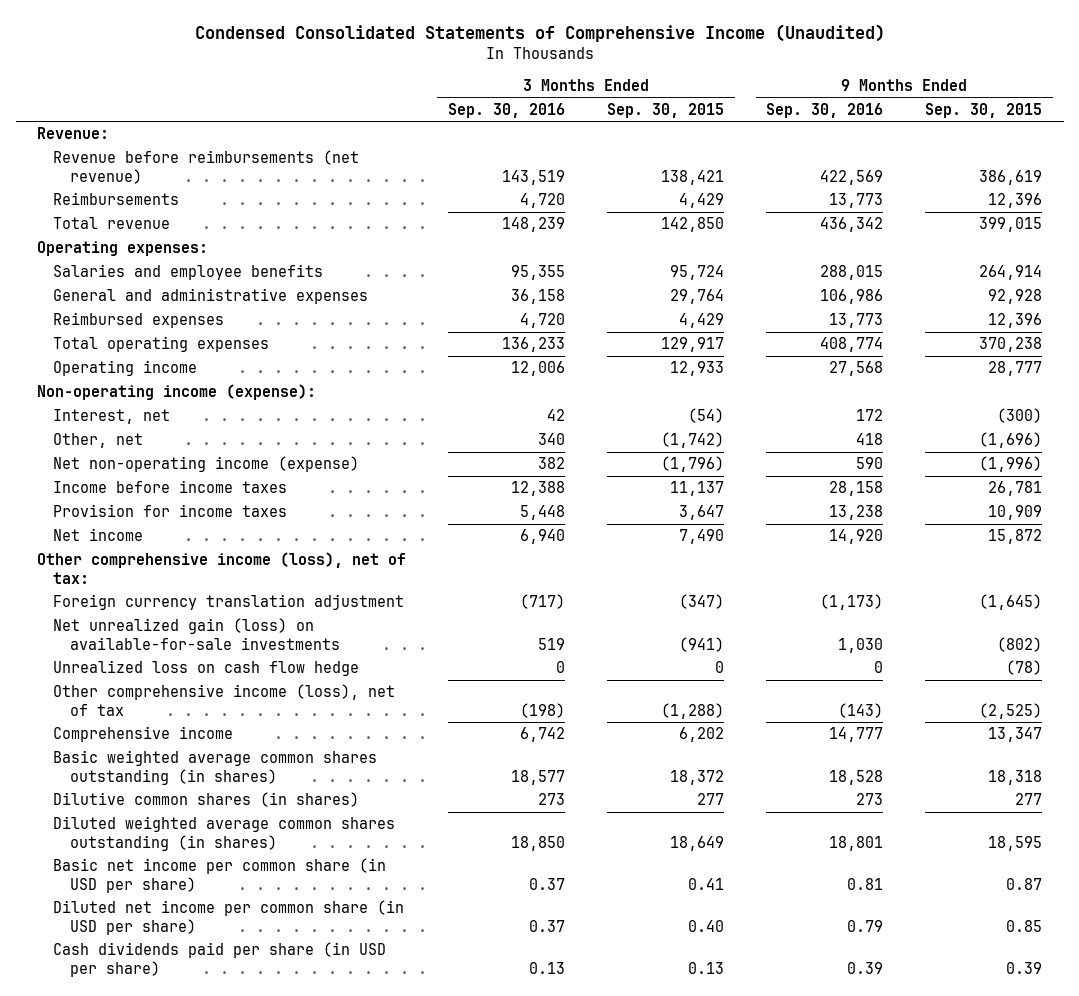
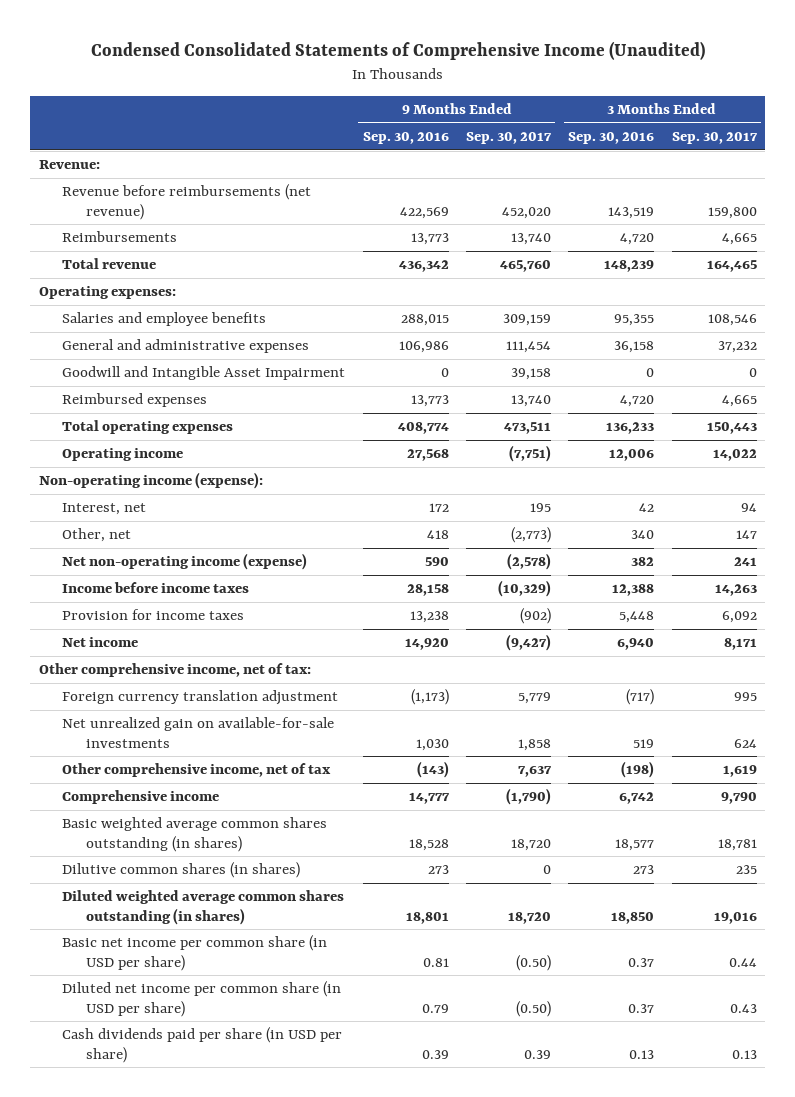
[607,102,725,118] Sep. 30, 2015 -> none
[925,102,1043,118] Sep. 30, 2015 -> none
none -> [465,131,552,144] Sep. 30, 2017
none -> [671,131,758,144] Sep. 30, 2017
none -> [62,366,346,381] Goodwill and Intangible Asset Impairment
[36,552,406,584] Other comprehensive income (loss), net of tax: -> [38,663,311,678] Other comprehensive income, net of tax:
[53,660,360,677] Unrealized loss on cash flow hedge -> none
[53,618,340,650] Net unrealized gain (loss) on available-for-sale investments -> [62,717,335,748] Net unrealized gain on available-for-sale investments
[53,684,396,716] Other comprehensive income (loss), net of tax -> [62,763,332,778] Other comprehensive income, net of tax

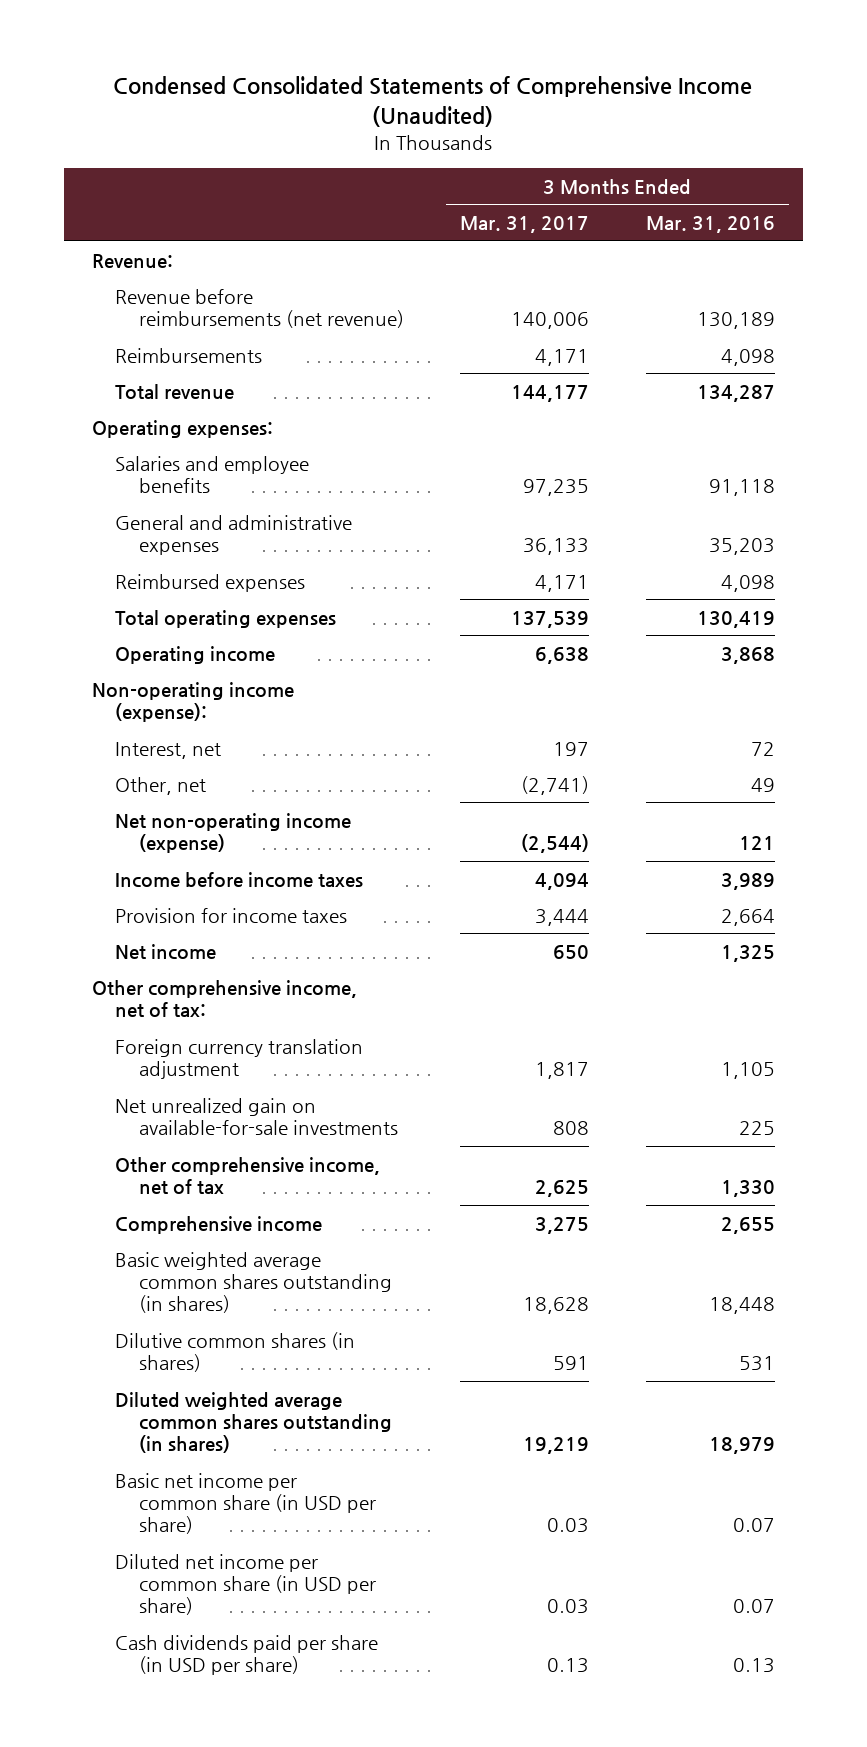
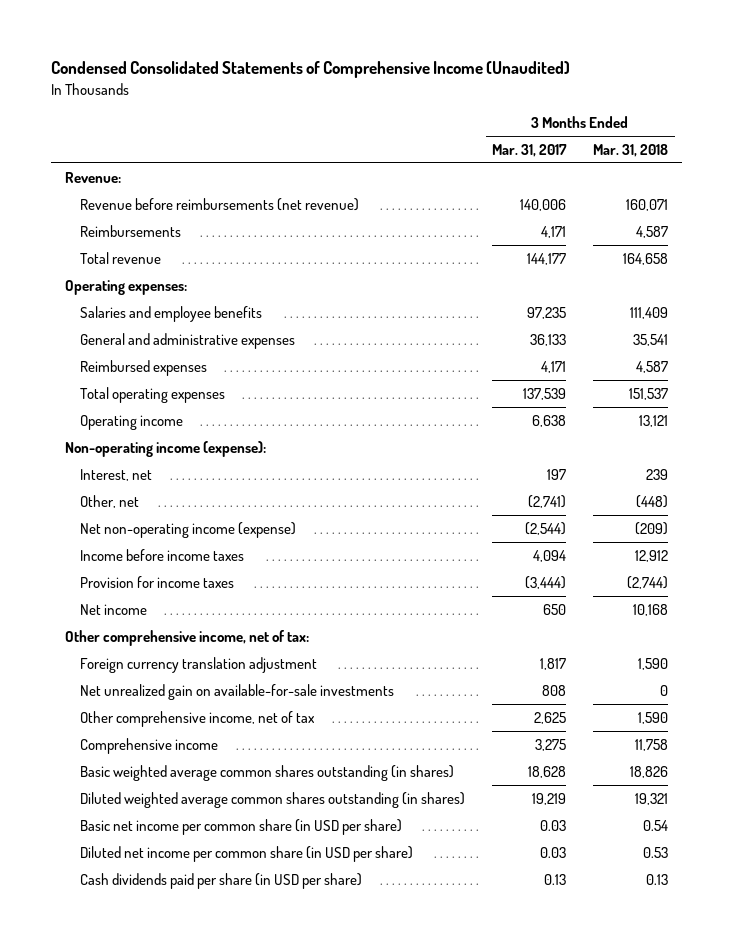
[645,216,775,234] Mar. 31, 2016 -> none
none -> [593,144,669,158] Mar. 31, 2018
[535,908,590,926] 3,444 -> [525,575,567,589] (3,444)
[115,1331,356,1373] Dilutive common shares (in shares) -> none

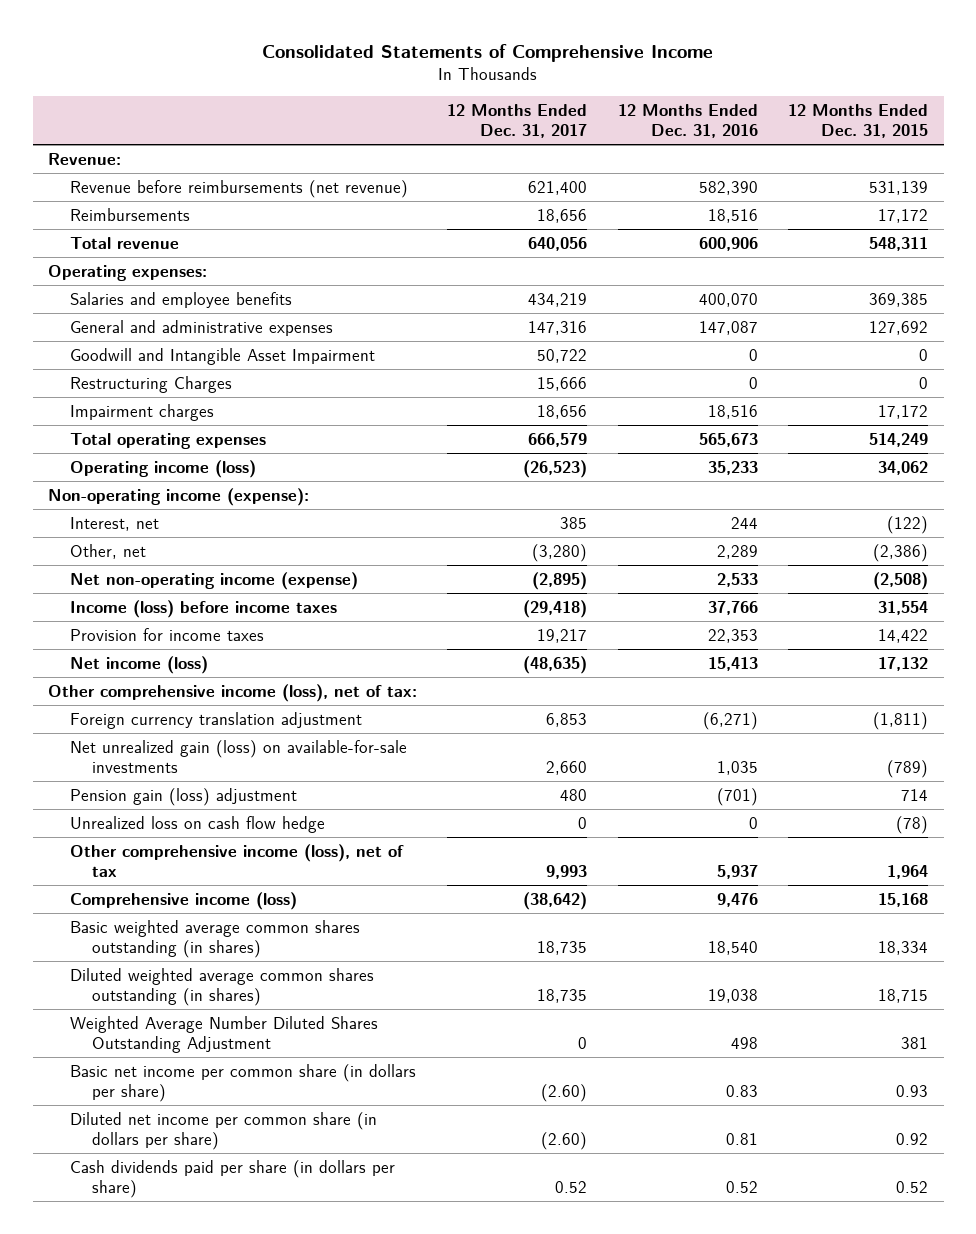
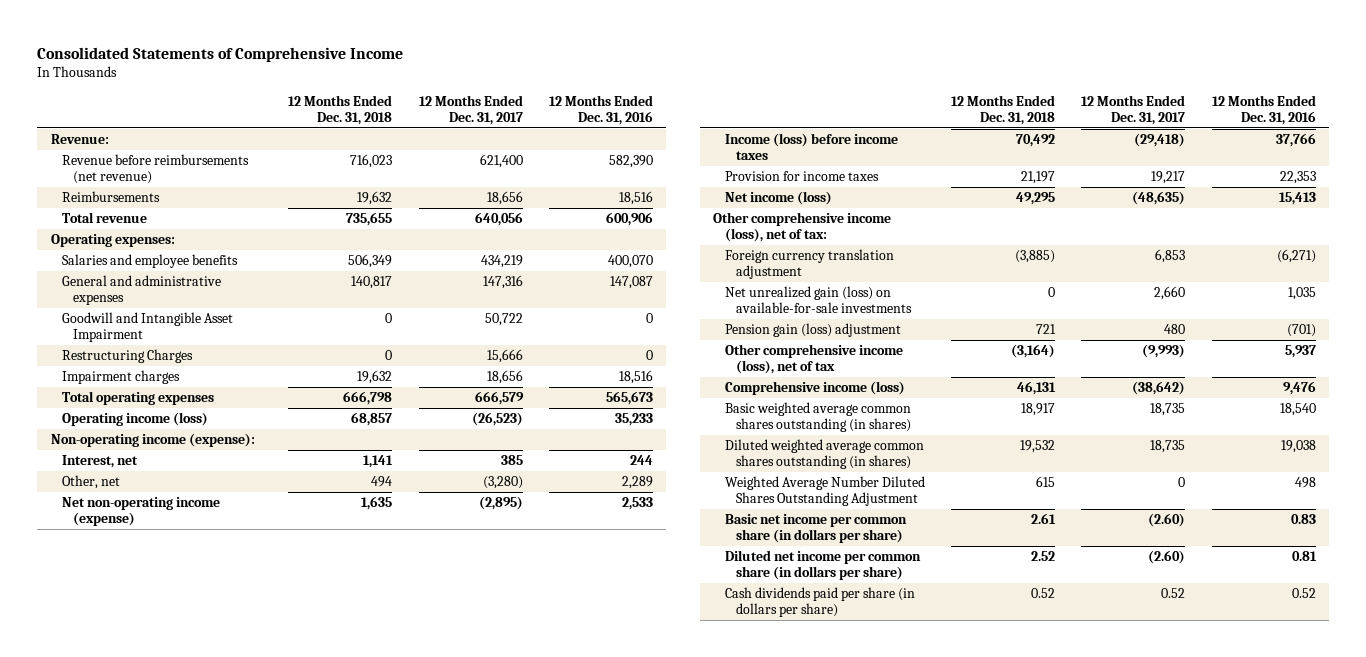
[788,103,929,138] 12 Months Ended Dec. 31, 2015 -> none
none -> [288,94,393,126] 12 Months Ended Dec. 31, 2018
[69,815,325,833] Unrealized loss on cash flow hedge -> none
[546,864,588,879] 9,993 -> [1142,343,1186,358] (9,993)

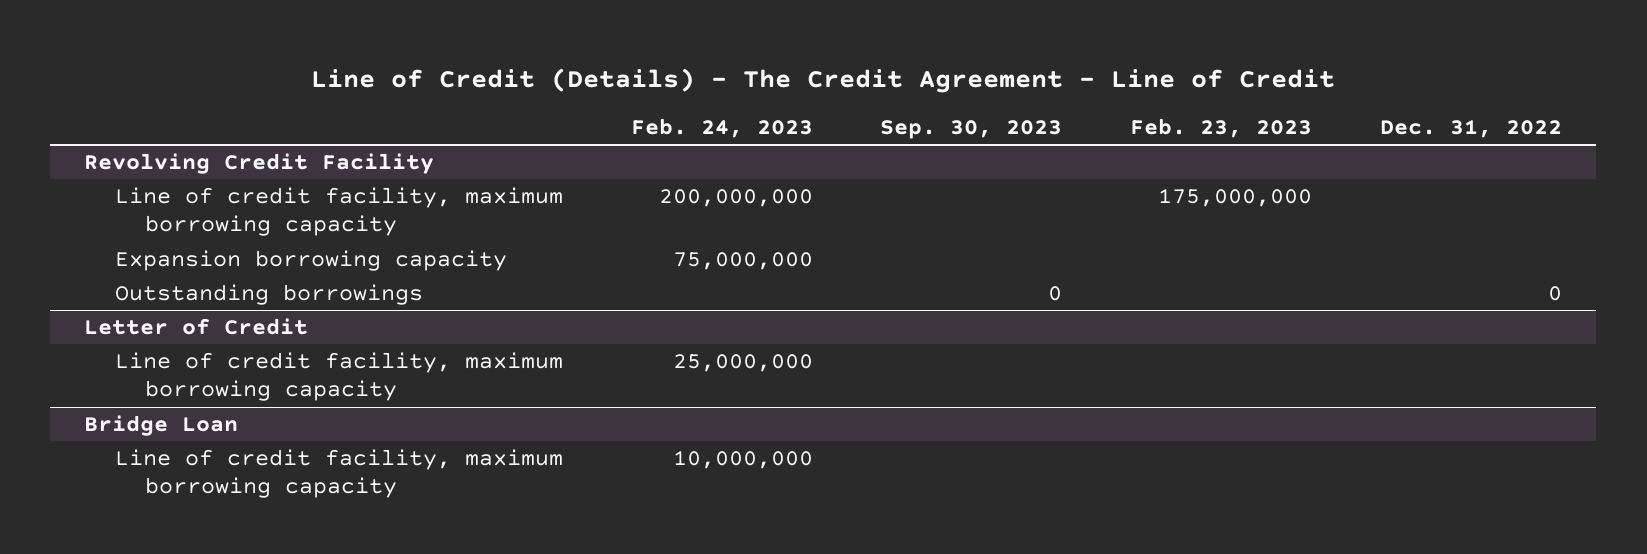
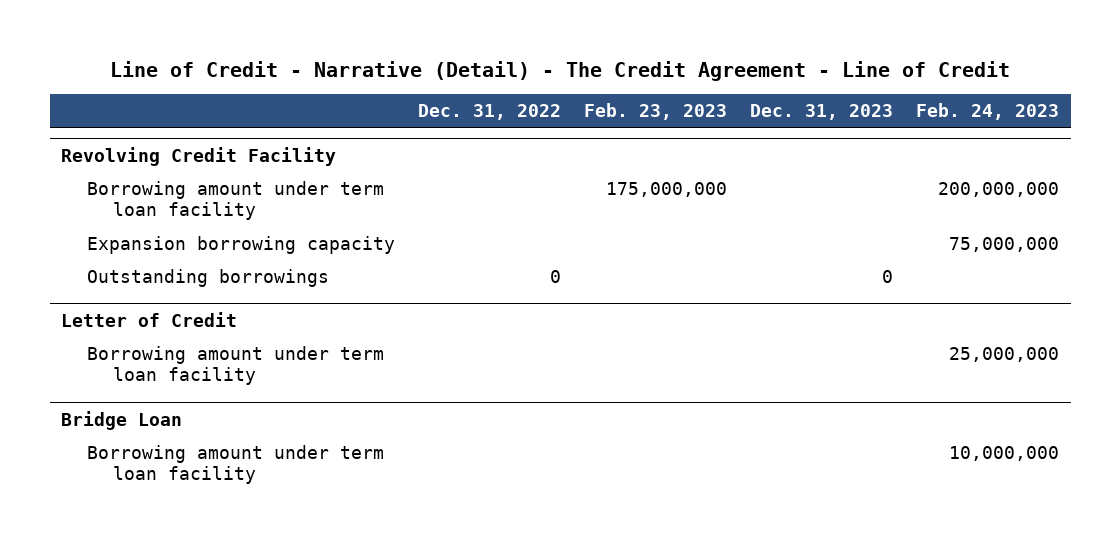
[311,67,1336,93] Line of Credit (Details) - The Credit Agreement - Line of Credit -> [110,60,1011,81] Line of Credit - Narrative (Detail) - The Credit Agreement - Line of Credit
[880,120,1063,140] Sep. 30, 2023 -> none
none -> [749,104,893,121] Dec. 31, 2023
[114,187,563,237] Line of credit facility, maximum borrowing capacity -> [86,180,384,221] Borrowing amount under term loan facility
[114,352,563,402] Line of credit facility, maximum borrowing capacity -> [86,345,384,386] Borrowing amount under term loan facility
[114,449,563,499] Line of credit facility, maximum borrowing capacity -> [86,444,384,485] Borrowing amount under term loan facility

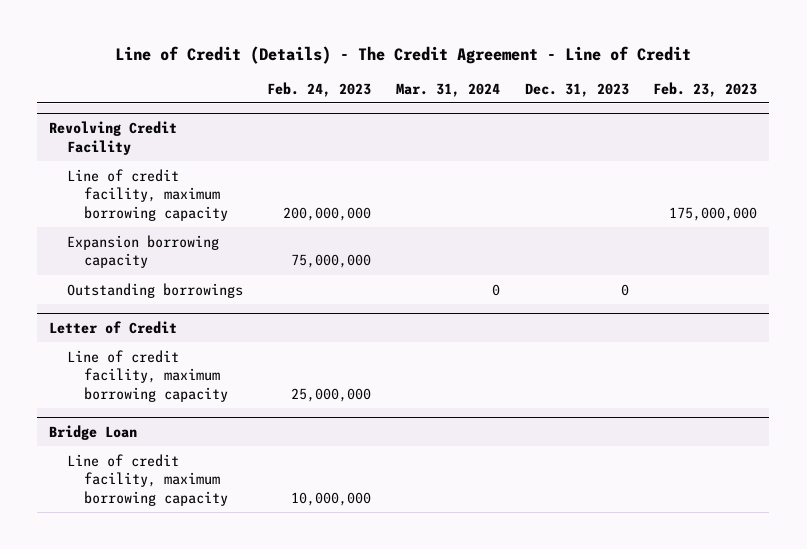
[110,60,1011,81] Line of Credit - Narrative (Detail) - The Credit Agreement - Line of Credit -> [115,45,692,64] Line of Credit (Details) - The Credit Agreement - Line of Credit
[417,104,561,121] Dec. 31, 2022 -> none
none -> [396,82,501,97] Mar. 31, 2024
[86,180,384,221] Borrowing amount under term loan facility -> [66,168,229,221] Line of credit facility, maximum borrowing capacity
[86,345,384,386] Borrowing amount under term loan facility -> [66,349,229,402] Line of credit facility, maximum borrowing capacity
[86,444,384,485] Borrowing amount under term loan facility -> [66,453,229,506] Line of credit facility, maximum borrowing capacity

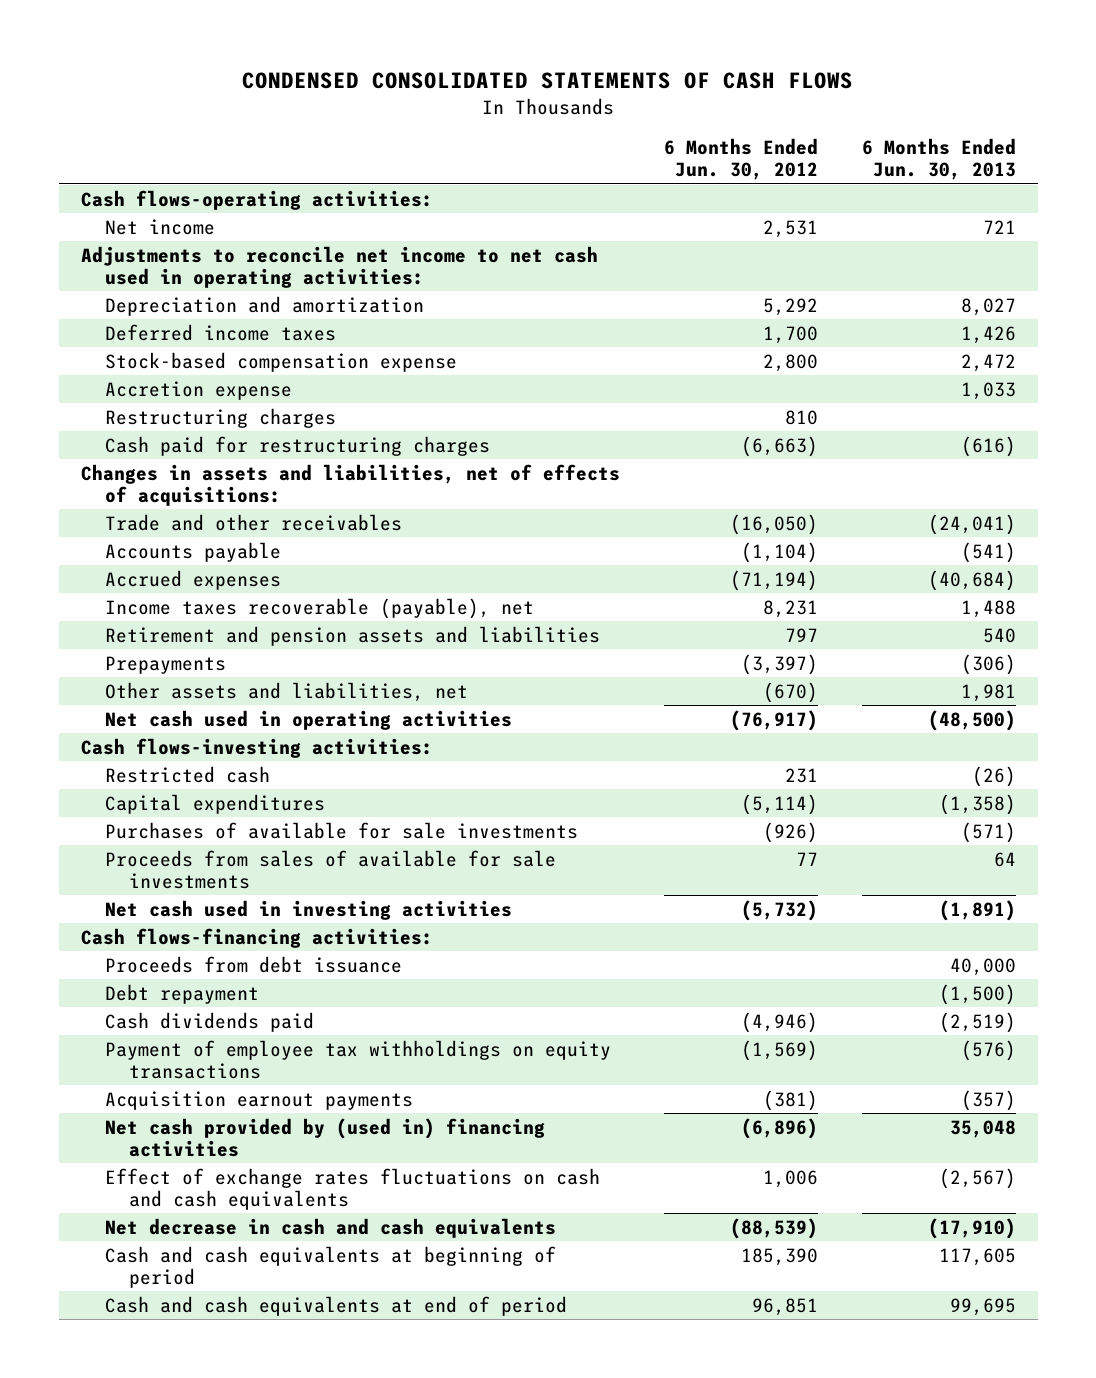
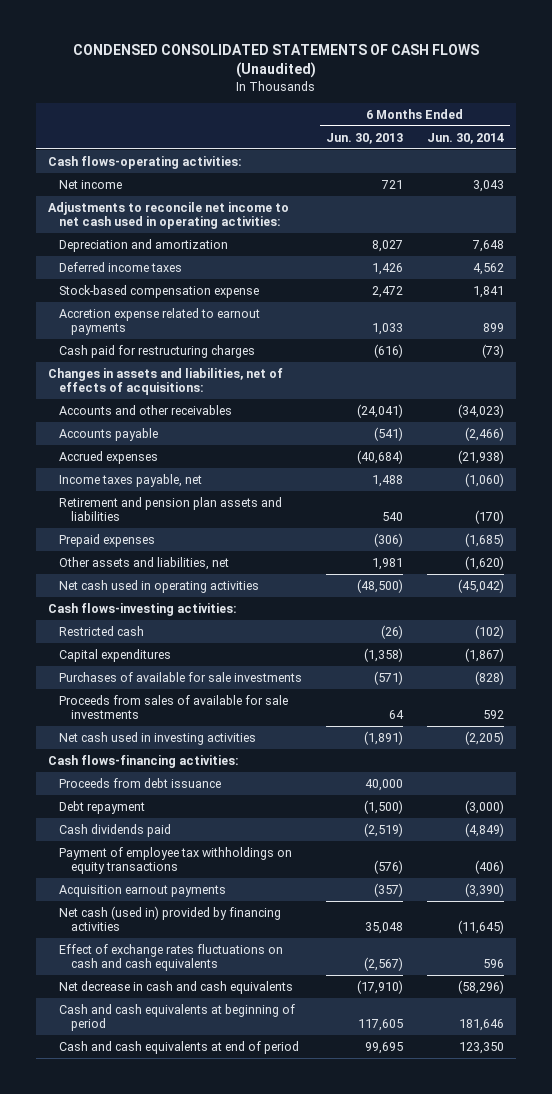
[242,72,854,90] CONDENSED CONSOLIDATED STATEMENTS OF CASH FLOWS -> [72,44,479,79] CONDENSED CONSOLIDATED STATEMENTS OF CASH FLOWS (Unaudited)
[663,137,818,180] 6 Months Ended Jun. 30, 2012 -> none
none -> [427,132,505,144] Jun. 30, 2014
[104,407,336,428] Restructuring charges -> none
[104,380,292,400] Accretion expense -> [59,307,261,336] Accretion expense related to earnout payments
[104,513,402,531] Trade and other receivables -> [59,404,233,415] Accounts and other receivables
[104,597,534,619] Income taxes recoverable (payable), net -> [59,473,203,487] Income taxes payable, net
[104,625,600,646] Retirement and pension assets and liabilities -> [59,496,283,522] Retirement and pension plan assets and liabilities
[104,655,226,674] Prepayments -> [59,533,156,547] Prepaid expenses
[104,1117,545,1157] Net cash provided by (used in) financing activities -> [59,905,282,932] Net cash (used in) provided by financing activities

